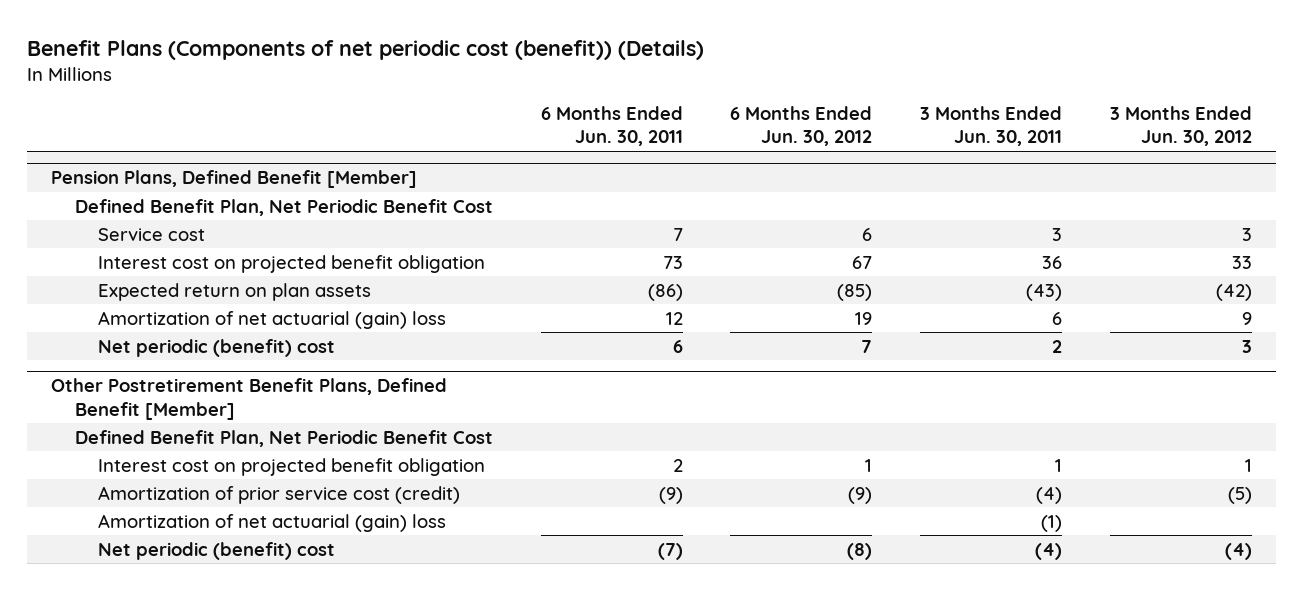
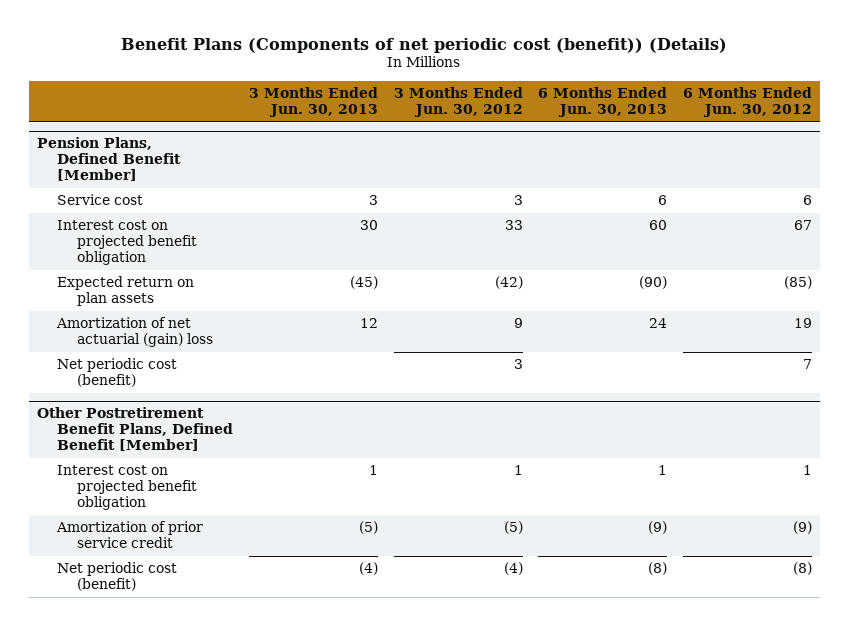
[540,106,683,147] 6 Months Ended Jun. 30, 2011 -> none
[920,106,1063,147] 3 Months Ended Jun. 30, 2011 -> none
none -> [248,87,378,118] 3 Months Ended Jun. 30, 2013
none -> [538,87,668,118] 6 Months Ended Jun. 30, 2013
[74,198,493,216] Defined Benefit Plan, Net Periodic Benefit Cost -> none
[98,338,336,357] Net periodic (benefit) cost -> [57,358,178,388] Net periodic cost (benefit)
[74,429,493,447] Defined Benefit Plan, Net Periodic Benefit Cost -> none
[98,513,447,532] Amortization of net actuarial (gain) loss -> none
[98,485,461,504] Amortization of prior service cost (credit) -> [56,521,204,549] Amortization of prior service credit
[98,541,336,560] Net periodic (benefit) cost -> [57,562,178,592] Net periodic cost (benefit)

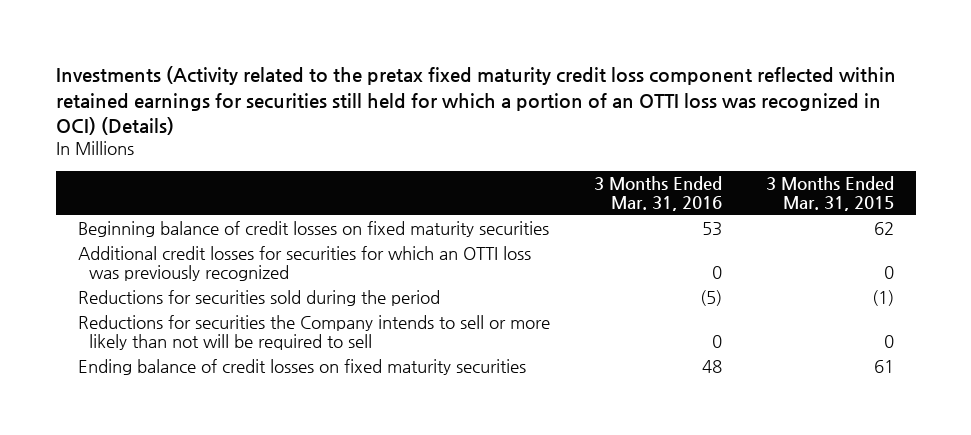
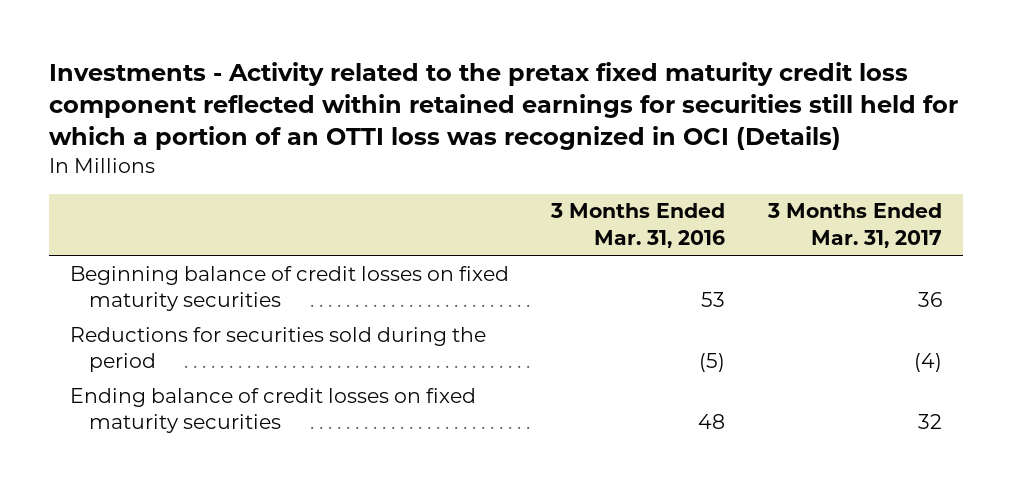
[55,66,896,136] Investments (Activity related to the pretax fixed maturity credit loss component reflected within retained earnings for securities still held for which a portion of an OTTI loss was recognized in OCI) (Details) -> [48,61,958,150] Investments - Activity related to the pretax fixed maturity credit loss component reflected within retained earnings for securities still held for which a portion of an OTTI loss was recognized in OCI (Details)
[765,175,894,212] 3 Months Ended Mar. 31, 2015 -> none
none -> [766,203,942,248] 3 Months Ended Mar. 31, 2017
[77,246,531,282] Additional credit losses for securities for which an OTTI loss was previously recognized -> none
[77,315,550,351] Reductions for securities the Company intends to sell or more likely than not will be required to sell -> none

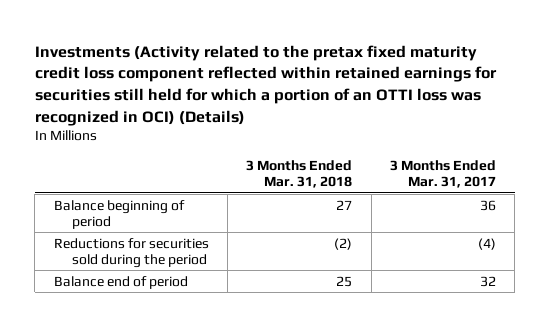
[48,61,958,150] Investments - Activity related to the pretax fixed maturity credit loss component reflected within retained earnings for securities still held for which a portion of an OTTI loss was recognized in OCI (Details) -> [34,44,497,126] Investments (Activity related to the pretax fixed maturity credit loss component reflected within retained earnings for securities still held for which a portion of an OTTI loss was recognized in OCI) (Details)
[550,203,726,248] 3 Months Ended Mar. 31, 2016 -> none
none -> [246,160,353,189] 3 Months Ended Mar. 31, 2018
[69,265,509,312] Beginning balance of credit losses on fixed maturity securities -> [53,199,185,229] Balance beginning of period
[69,387,476,434] Ending balance of credit losses on fixed maturity securities -> [53,275,188,289] Balance end of period

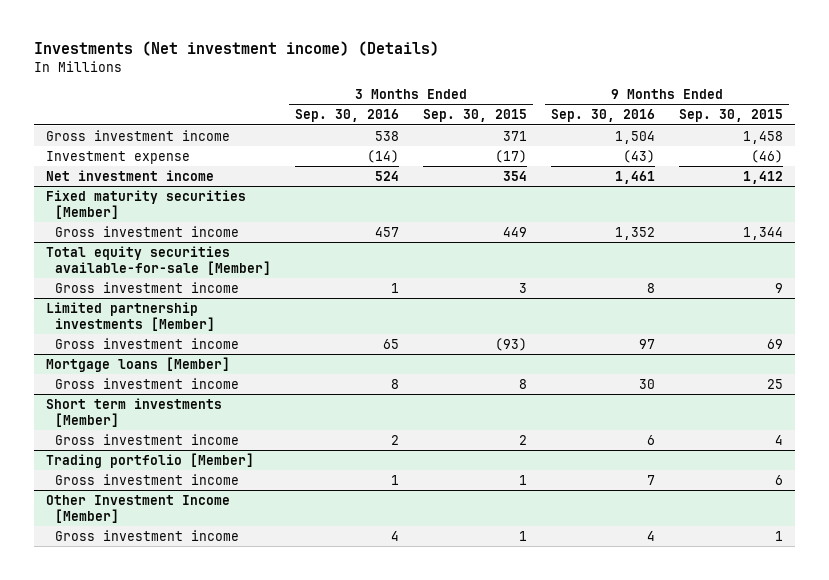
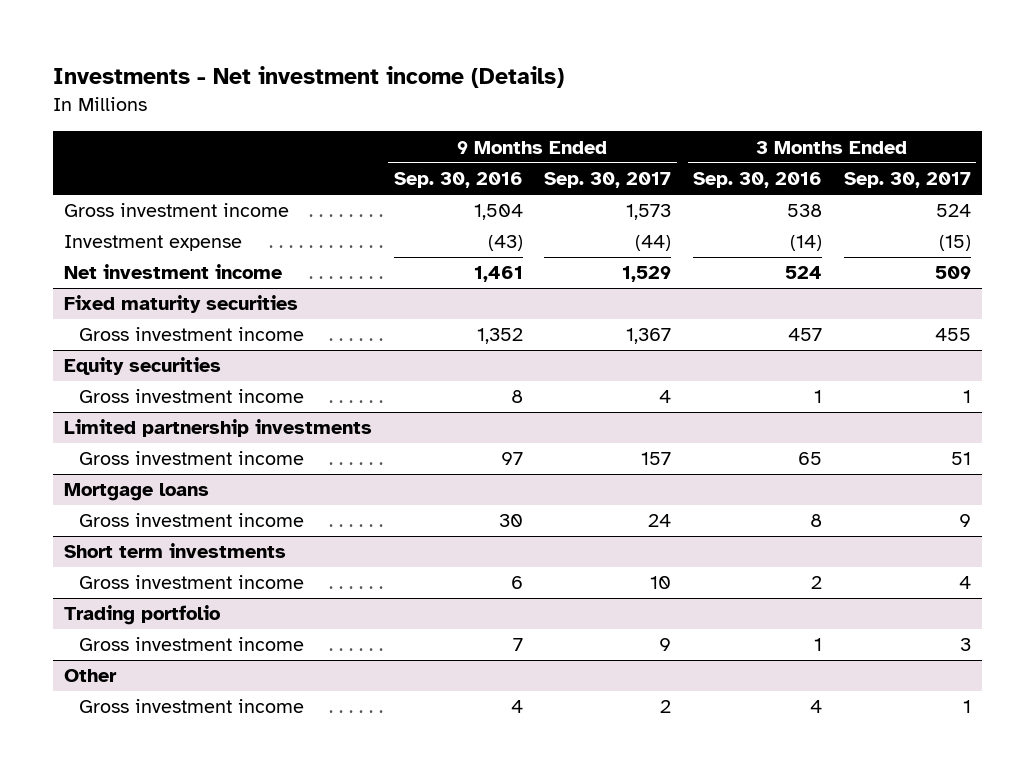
[34,41,440,57] Investments (Net investment income) (Details) -> [53,66,565,89] Investments - Net investment income (Details)
[423,109,528,123] Sep. 30, 2015 -> none
[678,109,783,123] Sep. 30, 2015 -> none
none -> [544,172,672,189] Sep. 30, 2017
none -> [843,172,971,189] Sep. 30, 2017
[46,189,247,219] Fixed maturity securities [Member] -> [63,295,298,314] Fixed maturity securities
[46,245,272,275] Total equity securities available-for-sale [Member] -> [63,357,221,376] Equity securities
[46,301,216,331] Limited partnership investments [Member] -> [63,419,372,438] Limited partnership investments
[46,356,231,372] Mortgage loans [Member] -> [63,483,209,502] Mortgage loans
[46,397,223,427] Short term investments [Member] -> [63,543,286,559] Short term investments
[46,452,255,468] Trading portfolio [Member] -> [63,605,220,626] Trading portfolio
[46,494,231,523] Other Investment Income [Member] -> [63,669,117,683] Other

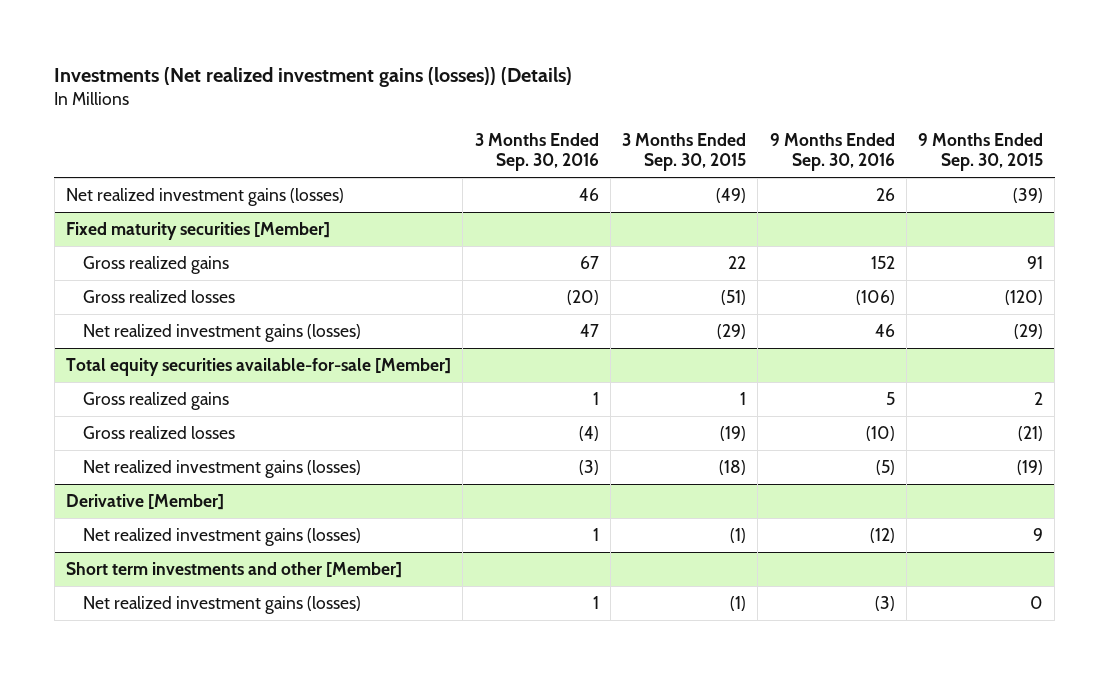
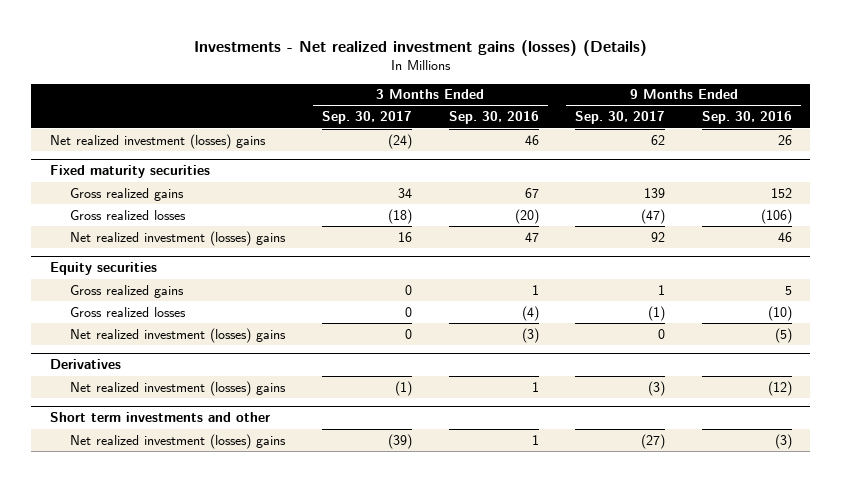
[54,66,573,87] Investments (Net realized investment gains (losses)) (Details) -> [193,40,647,57] Investments - Net realized investment gains (losses) (Details)
[622,132,747,172] 3 Months Ended Sep. 30, 2015 -> none
[918,132,1044,172] 9 Months Ended Sep. 30, 2015 -> none
none -> [321,111,412,125] Sep. 30, 2017
none -> [575,111,666,125] Sep. 30, 2017
[66,188,345,207] Net realized investment gains (losses) -> [49,133,266,149] Net realized investment (losses) gains
[66,222,331,241] Fixed maturity securities [Member] -> [49,165,210,179] Fixed maturity securities
[82,324,361,343] Net realized investment gains (losses) -> [70,230,287,246] Net realized investment (losses) gains
[66,358,452,377] Total equity securities available-for-sale [Member] -> [49,262,157,276] Equity securities
[82,460,361,479] Net realized investment gains (losses) -> [70,327,287,343] Net realized investment (losses) gains
[66,494,225,511] Derivative [Member] -> [49,359,121,370] Derivatives
[82,528,361,547] Net realized investment gains (losses) -> [70,380,287,396] Net realized investment (losses) gains
[66,562,403,579] Short term investments and other [Member] -> [49,412,270,423] Short term investments and other
[82,596,361,615] Net realized investment gains (losses) -> [70,433,287,449] Net realized investment (losses) gains

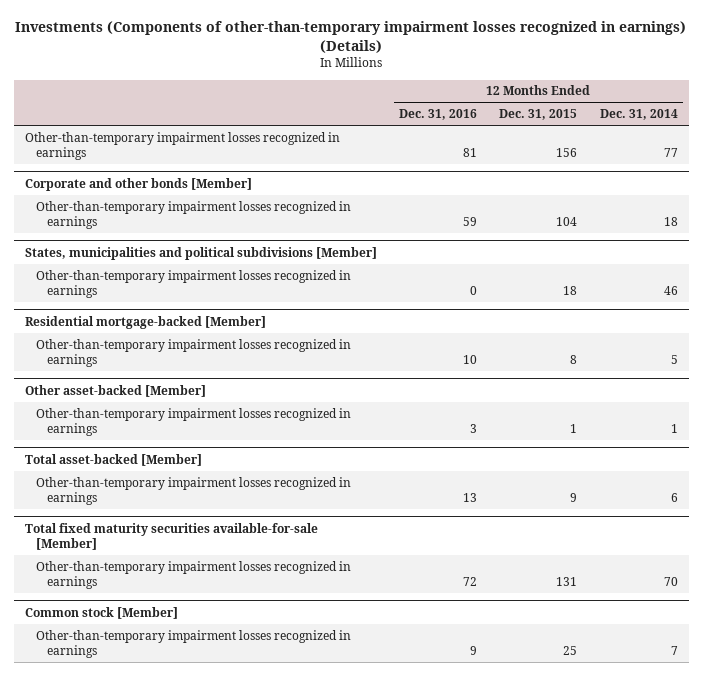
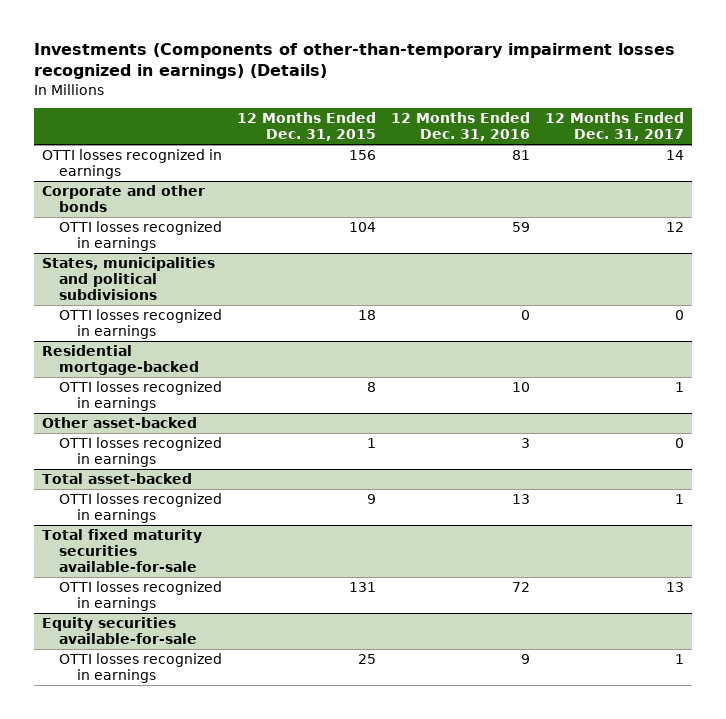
[599,109,678,121] Dec. 31, 2014 -> none
none -> [545,112,685,142] 12 Months Ended Dec. 31, 2017
[24,131,340,161] Other-than-temporary impairment losses recognized in earnings -> [41,148,222,180] OTTI losses recognized in earnings
[24,177,252,191] Corporate and other bonds [Member] -> [41,184,205,213] Corporate and other bonds
[36,200,352,230] Other-than-temporary impairment losses recognized in earnings -> [59,220,223,252] OTTI losses recognized in earnings
[24,246,377,260] States, municipalities and political subdivisions [Member] -> [41,256,215,301] States, municipalities and political subdivisions
[36,269,352,299] Other-than-temporary impairment losses recognized in earnings -> [59,308,223,340] OTTI losses recognized in earnings
[24,315,266,329] Residential mortgage-backed [Member] -> [41,344,200,376] Residential mortgage-backed
[36,338,352,368] Other-than-temporary impairment losses recognized in earnings -> [59,380,223,412] OTTI losses recognized in earnings
[24,384,206,397] Other asset-backed [Member] -> [41,416,197,428] Other asset-backed
[36,407,352,437] Other-than-temporary impairment losses recognized in earnings -> [59,436,223,468] OTTI losses recognized in earnings
[24,453,202,466] Total asset-backed [Member] -> [41,472,192,484] Total asset-backed
[36,476,352,506] Other-than-temporary impairment losses recognized in earnings -> [59,492,223,524] OTTI losses recognized in earnings
[24,522,318,551] Total fixed maturity securities available-for-sale [Member] -> [41,528,202,573] Total fixed maturity securities available-for-sale
[36,560,352,590] Other-than-temporary impairment losses recognized in earnings -> [59,580,223,612] OTTI losses recognized in earnings
[24,606,178,619] Common stock [Member] -> [41,616,198,645] Equity securities available-for-sale
[36,629,352,659] Other-than-temporary impairment losses recognized in earnings -> [59,652,223,684] OTTI losses recognized in earnings

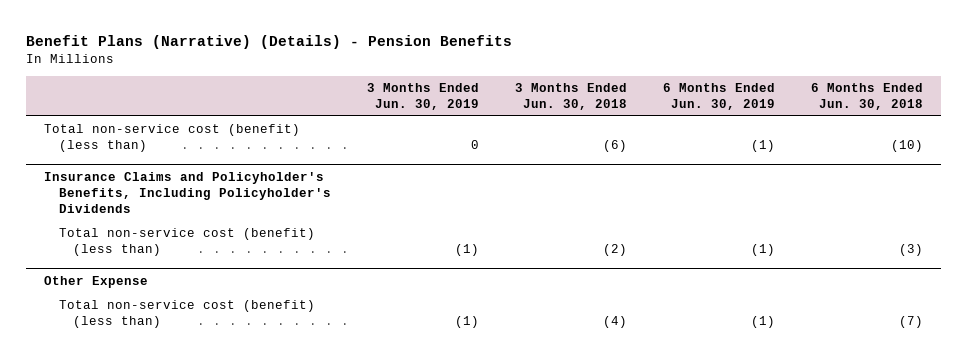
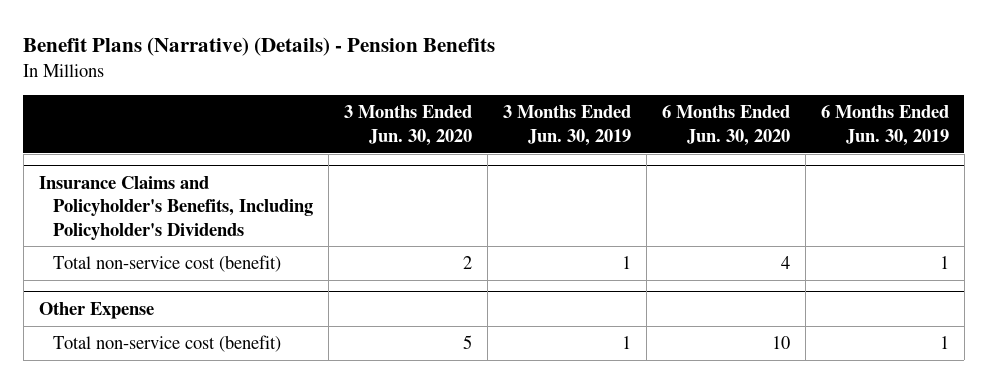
[514,83,627,110] 3 Months Ended Jun. 30, 2018 -> none
[810,83,923,110] 6 Months Ended Jun. 30, 2018 -> none
none -> [343,105,472,146] 3 Months Ended Jun. 30, 2020
none -> [661,105,790,146] 6 Months Ended Jun. 30, 2020
[44,124,301,153] Total non-service cost (benefit) (less than) -> none
[58,228,315,257] Total non-service cost (benefit) (less than) -> [53,255,282,273] Total non-service cost (benefit)
[454,244,479,257] (1) -> [621,256,631,270] 1
[750,244,775,257] (1) -> [939,256,949,270] 1
[58,300,315,329] Total non-service cost (benefit) (less than) -> [53,335,282,353] Total non-service cost (benefit)
[454,316,479,329] (1) -> [621,336,631,350] 1
[750,316,775,329] (1) -> [939,336,949,350] 1

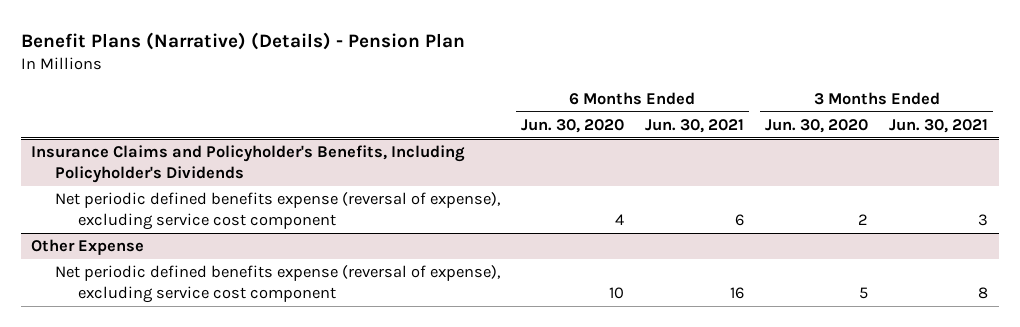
[23,36,496,56] Benefit Plans (Narrative) (Details) - Pension Benefits -> [20,31,465,50] Benefit Plans (Narrative) (Details) - Pension Plan
[502,105,631,146] 3 Months Ended Jun. 30, 2019 -> none
[820,105,949,146] 6 Months Ended Jun. 30, 2019 -> none
none -> [644,119,744,134] Jun. 30, 2021
none -> [889,119,989,134] Jun. 30, 2021
[53,255,282,273] Total non-service cost (benefit) -> [54,192,500,231] Net periodic defined benefits expense (reversal of expense), excluding service cost component
[53,335,282,353] Total non-service cost (benefit) -> [54,265,500,304] Net periodic defined benefits expense (reversal of expense), excluding service cost component

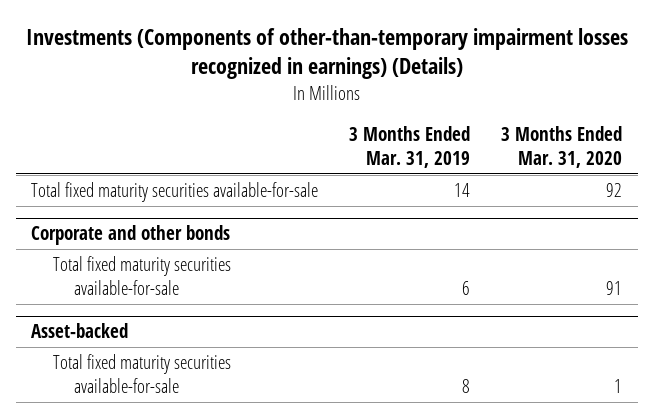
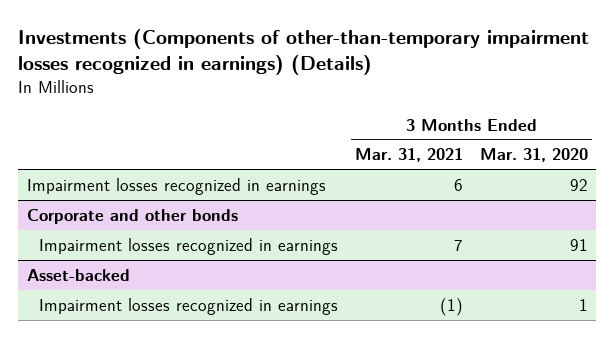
[349,125,471,168] 3 Months Ended Mar. 31, 2019 -> none
none -> [355,148,464,163] Mar. 31, 2021
[31,182,319,203] Total fixed maturity securities available-for-sale -> [26,177,326,195] Impairment losses recognized in earnings
[52,256,231,296] Total fixed maturity securities available-for-sale -> [39,237,339,255] Impairment losses recognized in earnings
[52,354,231,394] Total fixed maturity securities available-for-sale -> [39,297,339,315] Impairment losses recognized in earnings

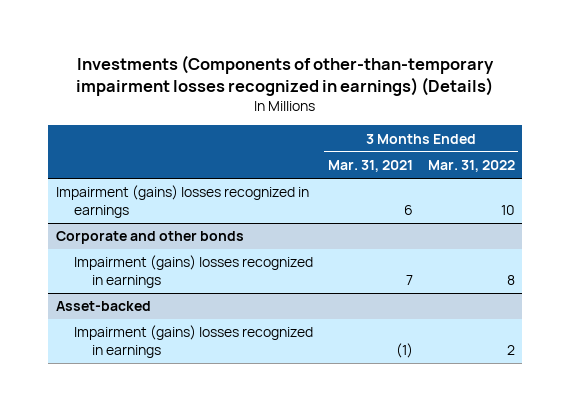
[479,148,588,163] Mar. 31, 2020 -> none
none -> [427,160,515,173] Mar. 31, 2022
[26,177,326,195] Impairment losses recognized in earnings -> [55,185,309,218] Impairment (gains) losses recognized in earnings
[39,237,339,255] Impairment losses recognized in earnings -> [73,255,313,288] Impairment (gains) losses recognized in earnings
[39,297,339,315] Impairment losses recognized in earnings -> [73,325,313,358] Impairment (gains) losses recognized in earnings

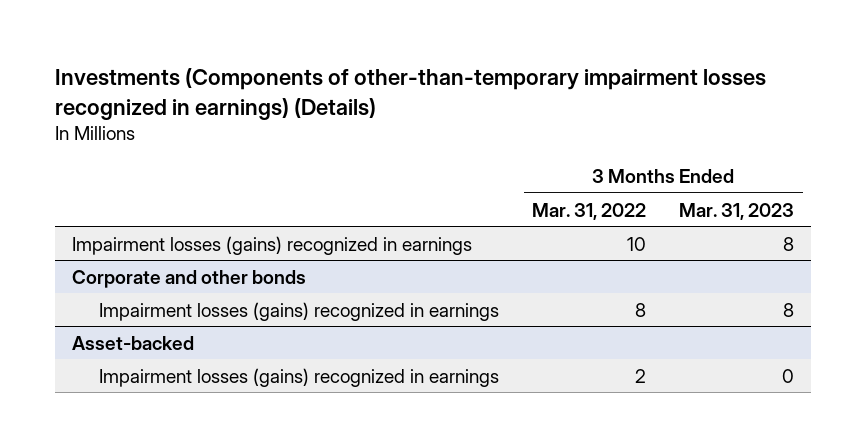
[327,160,413,173] Mar. 31, 2021 -> none
none -> [679,202,795,220] Mar. 31, 2023
[55,185,309,218] Impairment (gains) losses recognized in earnings -> [71,235,472,255] Impairment losses (gains) recognized in earnings
[73,255,313,288] Impairment (gains) losses recognized in earnings -> [98,301,499,321] Impairment losses (gains) recognized in earnings
[73,325,313,358] Impairment (gains) losses recognized in earnings -> [98,367,499,387] Impairment losses (gains) recognized in earnings

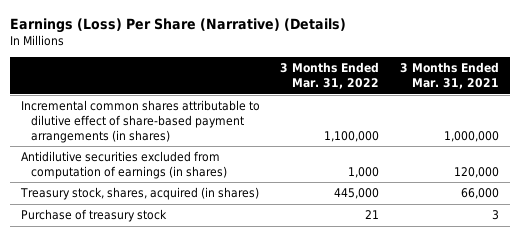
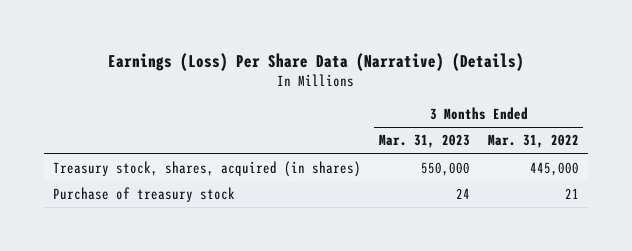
[10,18,347,34] Earnings (Loss) Per Share (Narrative) (Details) -> [107,52,524,71] Earnings (Loss) Per Share Data (Narrative) (Details)
[400,62,500,90] 3 Months Ended Mar. 31, 2021 -> none
none -> [378,134,470,149] Mar. 31, 2023
[20,100,260,143] Incremental common shares attributable to dilutive effect of share-based payment arrangements (in shares) -> none
[20,151,227,179] Antidilutive securities excluded from computation of earnings (in shares) -> none

